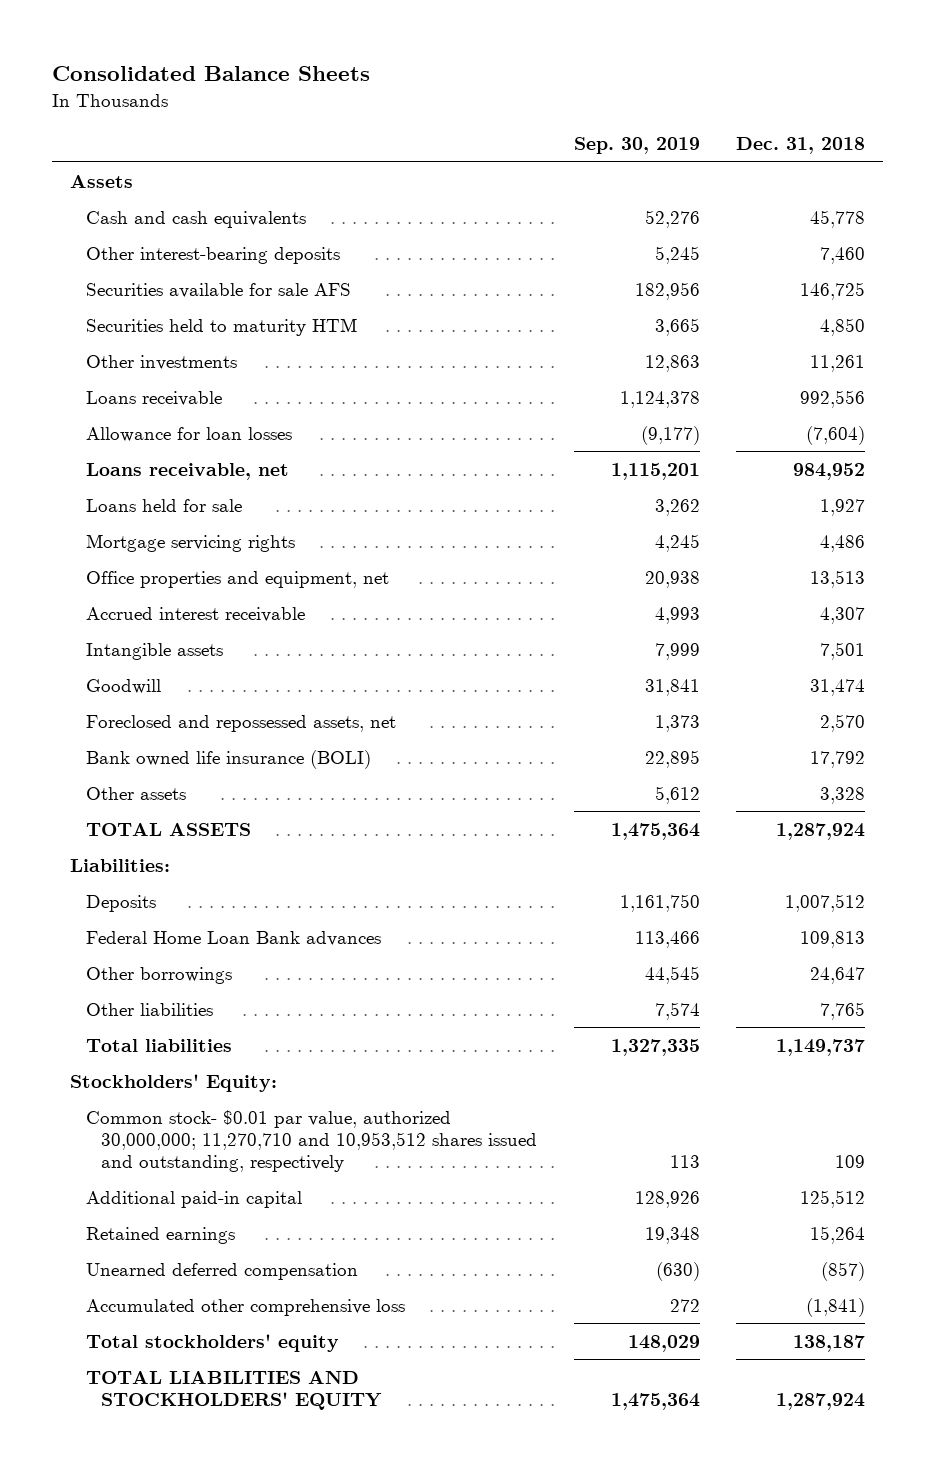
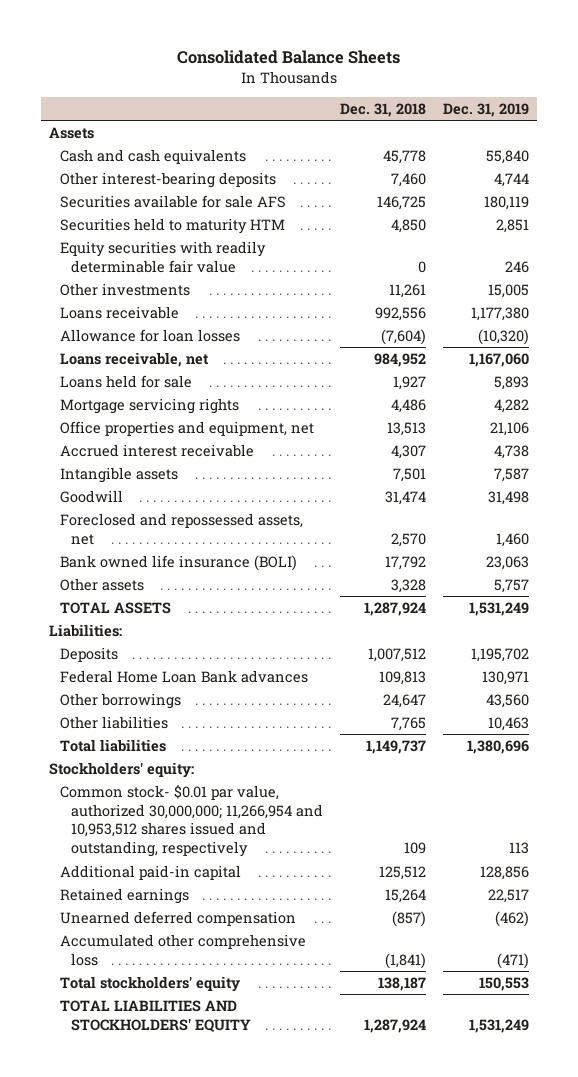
[573,137,700,155] Sep. 30, 2019 -> none
none -> [442,103,529,118] Dec. 31, 2019
none -> [59,240,266,273] Equity securities with readily determinable fair value
[69,1073,277,1092] Stockholders' Equity: -> [49,761,195,778] Stockholders' equity:
[85,1109,538,1172] Common stock- $0.01 par value, authorized 30,000,000; 11,270,710 and 10,953,512 shares issued and outstanding, respectively -> [59,784,323,858] Common stock- $0.01 par value, authorized 30,000,000; 11,266,954 and 10,953,512 shares issued and outstanding, respectively

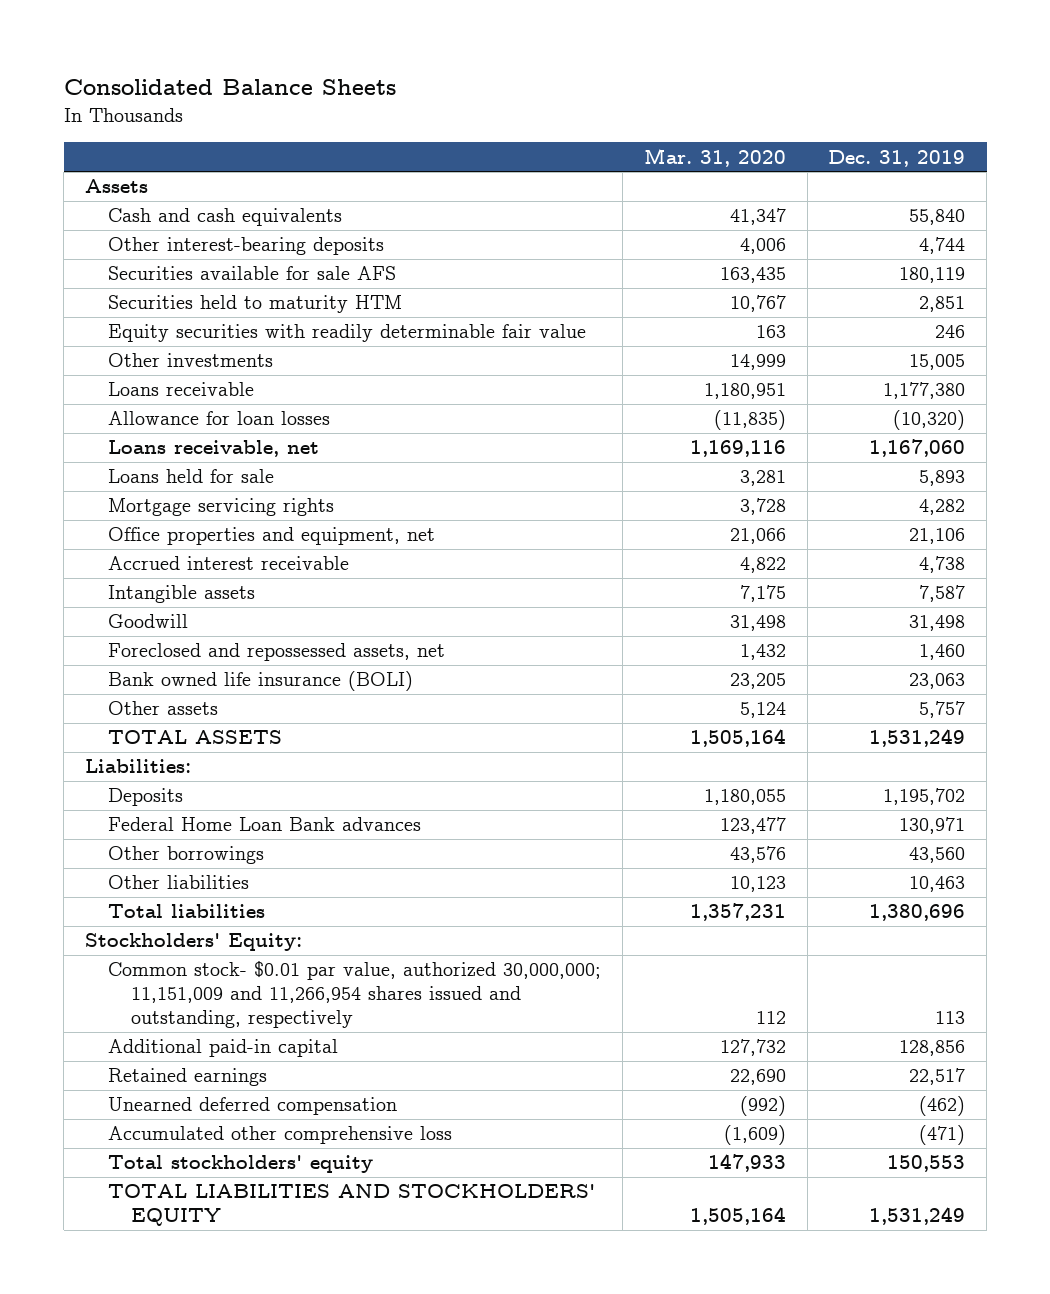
[339,103,426,118] Dec. 31, 2018 -> none
none -> [643,147,786,167] Mar. 31, 2020
[49,761,195,778] Stockholders' equity: -> [85,933,303,952] Stockholders' Equity:
[59,784,323,858] Common stock- $0.01 par value, authorized 30,000,000; 11,266,954 and 10,953,512 shares issued and outstanding, respectively -> [108,961,602,1029] Common stock- $0.01 par value, authorized 30,000,000; 11,151,009 and 11,266,954 shares issued and outstanding, respectively

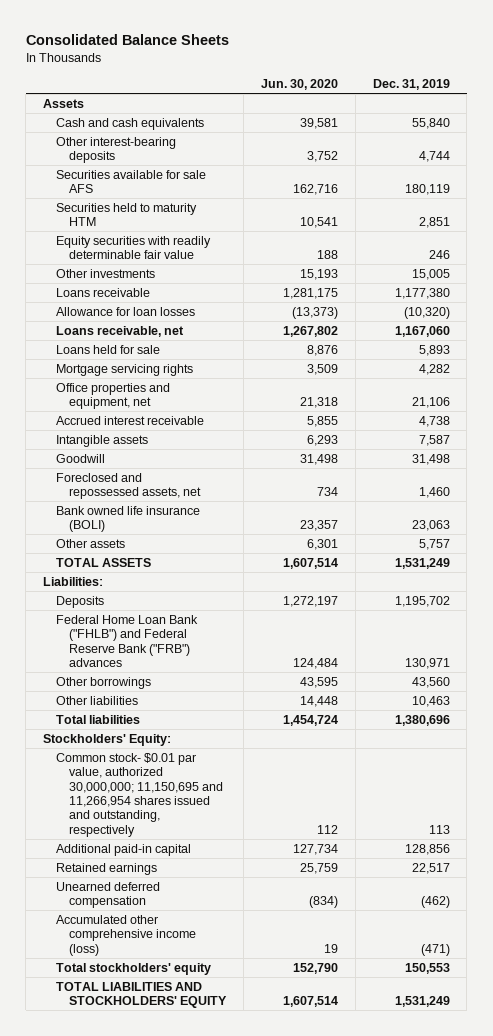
[643,147,786,167] Mar. 31, 2020 -> none
none -> [260,79,338,91] Jun. 30, 2020
[108,817,422,832] Federal Home Loan Bank advances -> [56,614,199,668] Federal Home Loan Bank ("FHLB") and Federal Reserve Bank ("FRB") advances
[108,961,602,1029] Common stock- $0.01 par value, authorized 30,000,000; 11,151,009 and 11,266,954 shares issued and outstanding, respectively -> [56,752,224,837] Common stock- $0.01 par value, authorized 30,000,000; 11,150,695 and 11,266,954 shares issued and outstanding, respectively
[108,1126,453,1145] Accumulated other comprehensive loss -> [56,914,197,956] Accumulated other comprehensive income (loss)

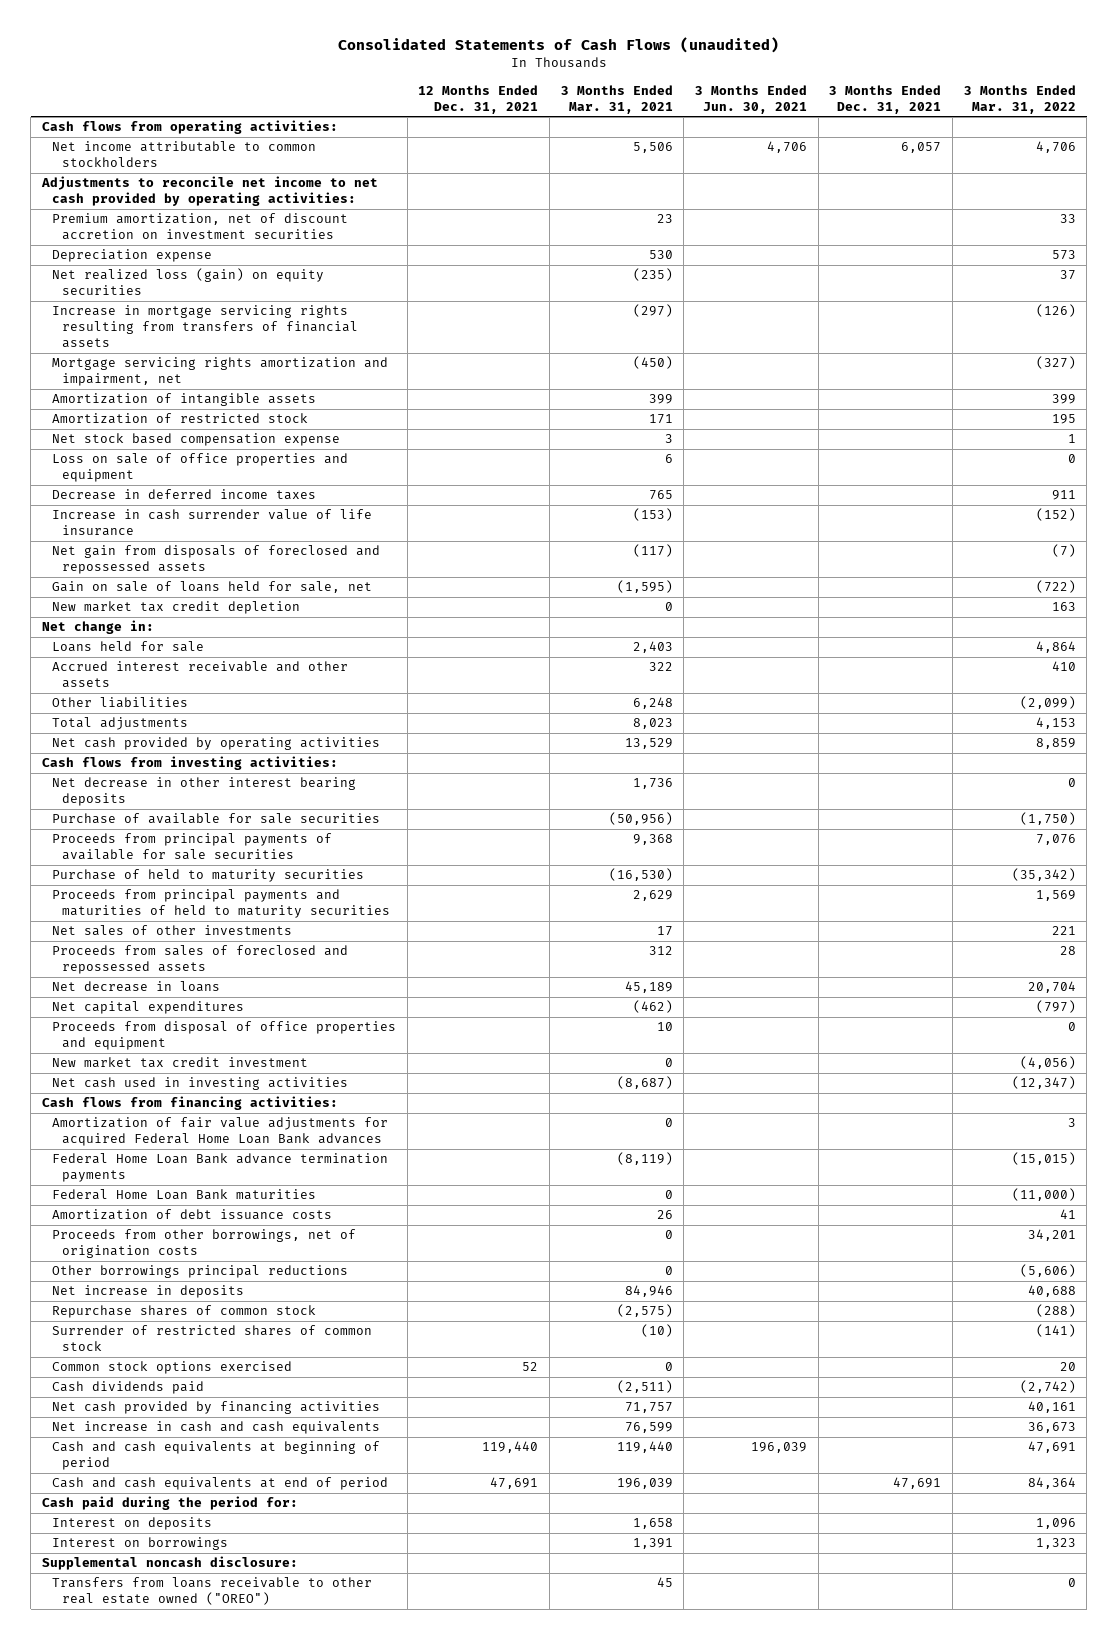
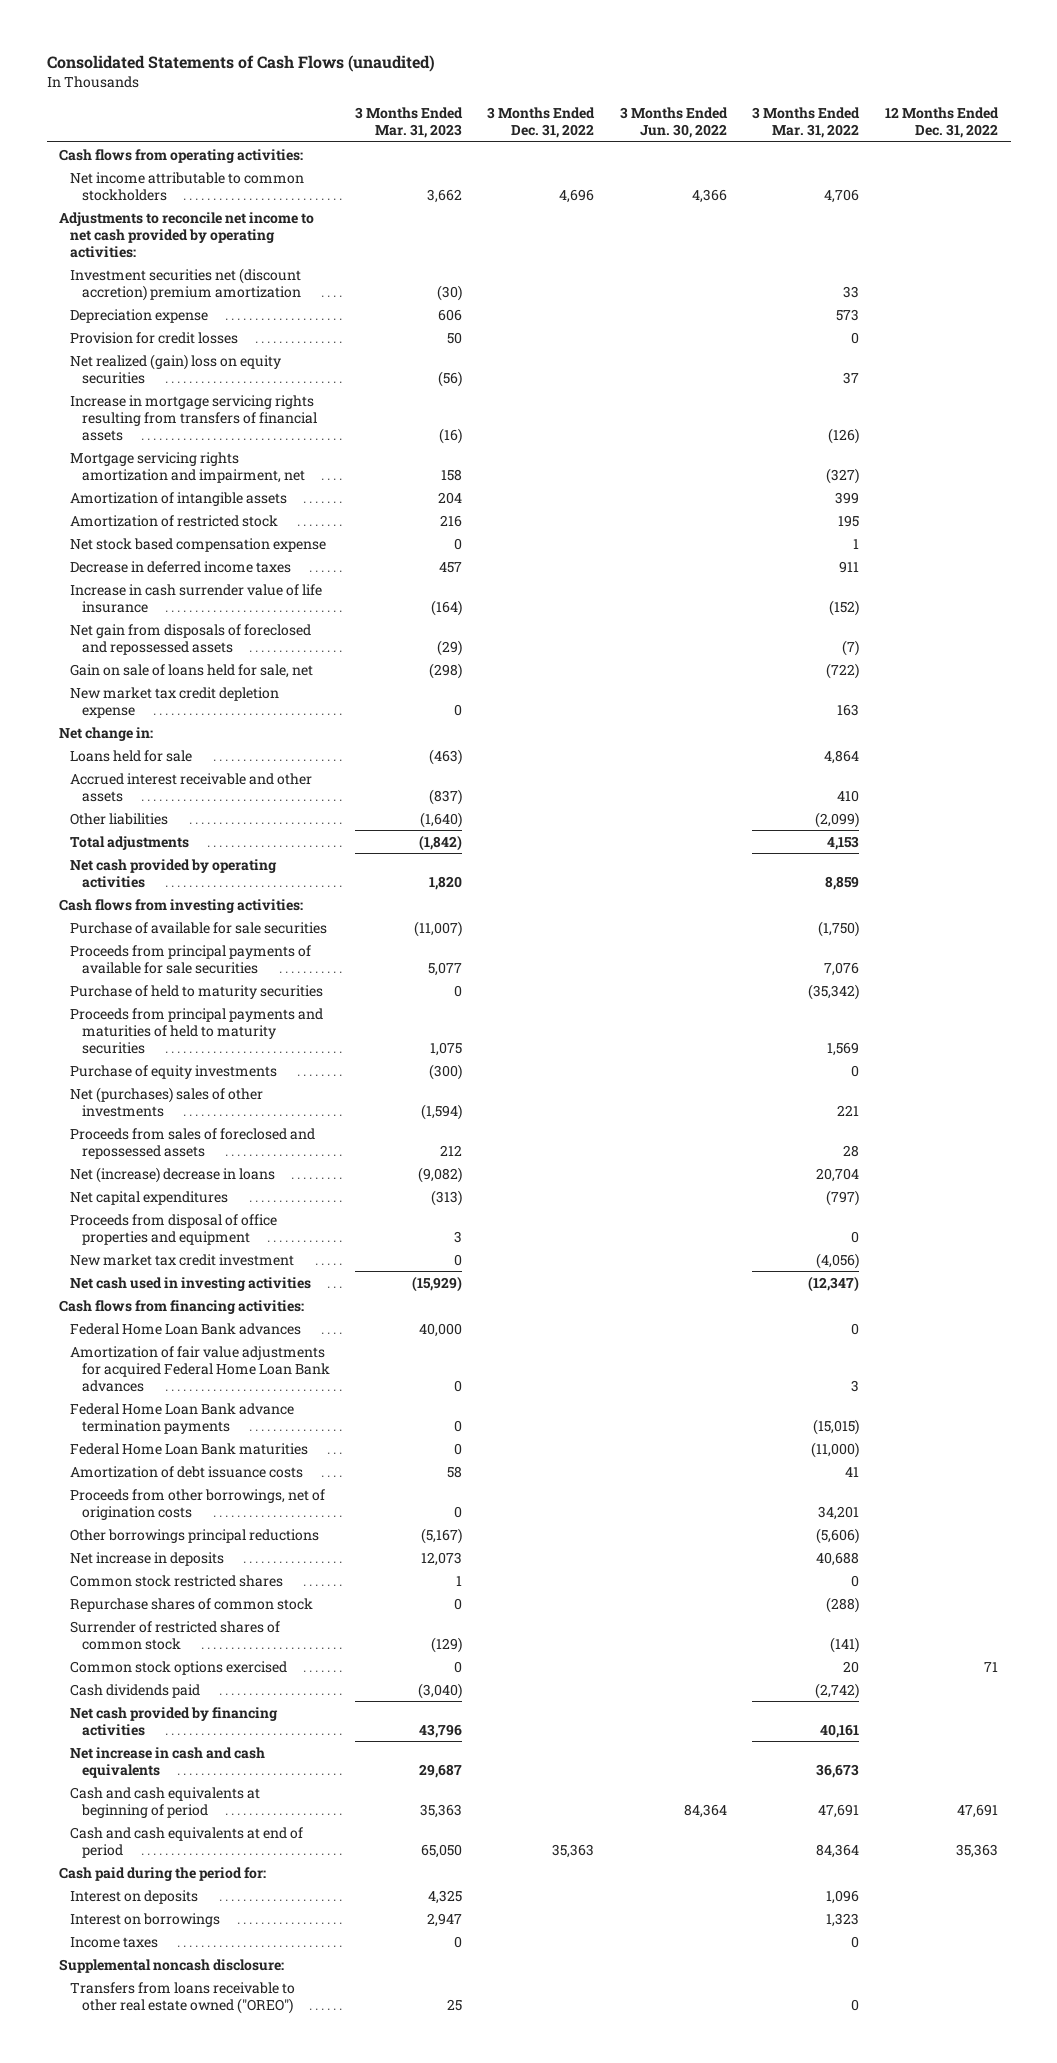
[418,84,539,114] 12 Months Ended Dec. 31, 2021 -> none
[560,84,673,114] 3 Months Ended Mar. 31, 2021 -> none
[695,84,808,114] 3 Months Ended Jun. 30, 2021 -> none
[829,84,942,114] 3 Months Ended Dec. 31, 2021 -> none
none -> [355,107,464,139] 3 Months Ended Mar. 31, 2023
none -> [487,107,596,139] 3 Months Ended Dec. 31, 2022
none -> [619,107,728,139] 3 Months Ended Jun. 30, 2022
none -> [884,107,999,139] 12 Months Ended Dec. 31, 2022
[51,213,348,241] Premium amortization, net of discount accretion on investment securities -> [70,267,302,301] Investment securities net (discount accretion) premium amortization
none -> [70,331,239,344] Provision for credit losses
[51,268,324,296] Net realized loss (gain) on equity securities -> [70,353,282,384] Net realized (gain) loss on equity securities
[51,453,348,483] Loss on sale of office properties and equipment -> none
[51,601,300,615] New market tax credit depletion -> [70,686,280,718] New market tax credit depletion expense
[51,777,356,807] Net decrease in other interest bearing deposits -> none
none -> [70,1064,278,1079] Purchase of equity investments
[51,925,292,937] Net sales of other investments -> [70,1086,264,1117] Net (purchases) sales of other investments
[51,981,220,993] Net decrease in loans -> [70,1166,276,1183] Net (increase) decrease in loans
none -> [70,1322,302,1335] Federal Home Loan Bank advances
none -> [70,1574,284,1587] Common stock restricted shares
none -> [70,1936,159,1948] Income taxes

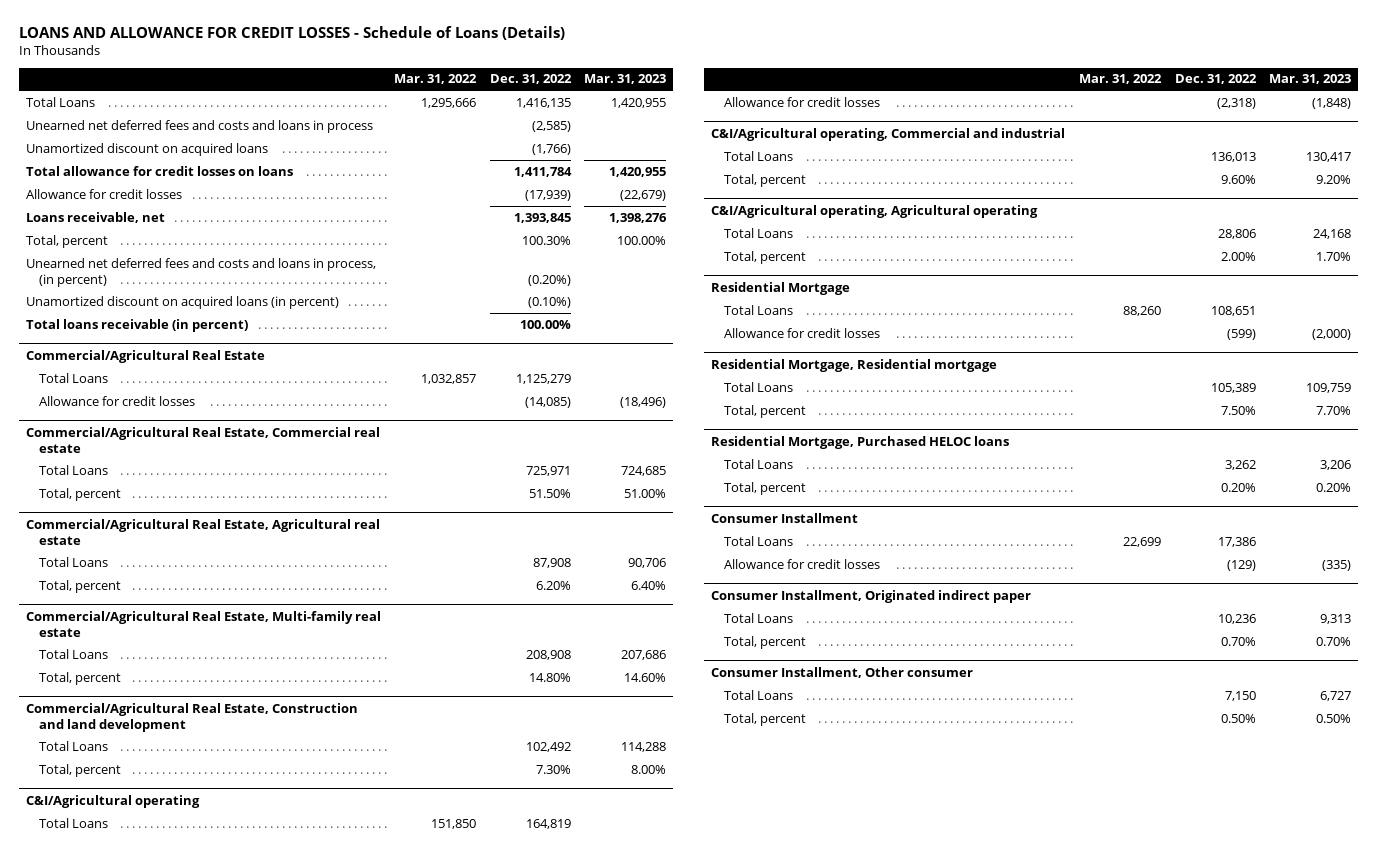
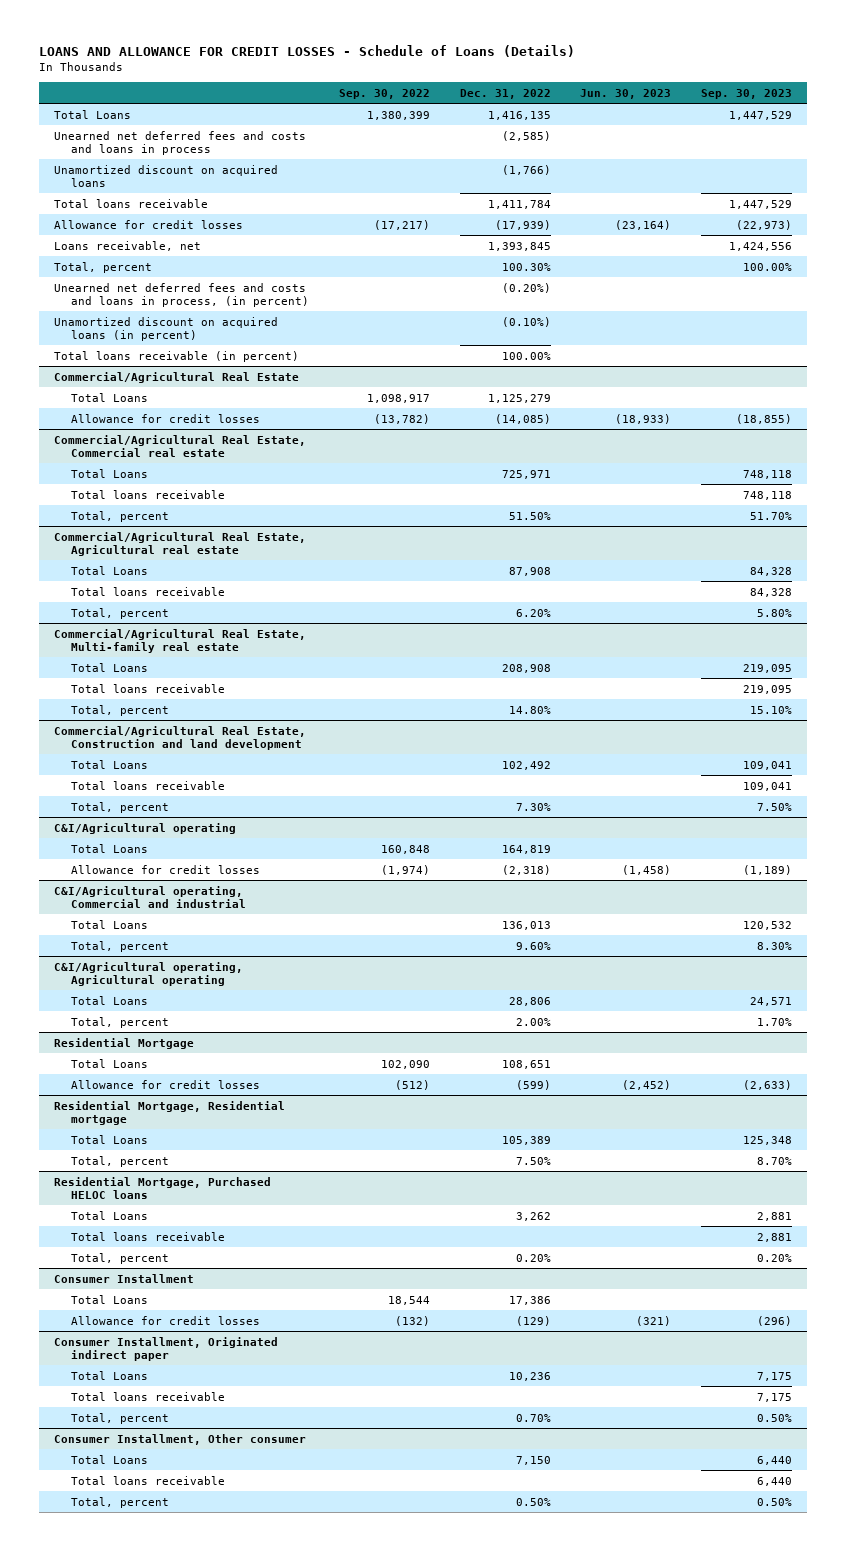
[394,74,478,85] Mar. 31, 2022 -> none
[584,74,667,85] Mar. 31, 2023 -> none
none -> [339,88,431,99] Sep. 30, 2022
none -> [580,88,672,99] Jun. 30, 2023
none -> [701,88,793,99] Sep. 30, 2023
[25,165,293,176] Total allowance for credit losses on loans -> [53,198,208,208] Total loans receivable
none -> [71,489,226,499] Total loans receivable
none -> [71,586,226,596] Total loans receivable
none -> [71,683,226,693] Total loans receivable
none -> [71,780,226,790] Total loans receivable
none -> [71,1231,226,1241] Total loans receivable
none -> [71,1391,226,1401] Total loans receivable
none -> [71,1475,226,1485] Total loans receivable

